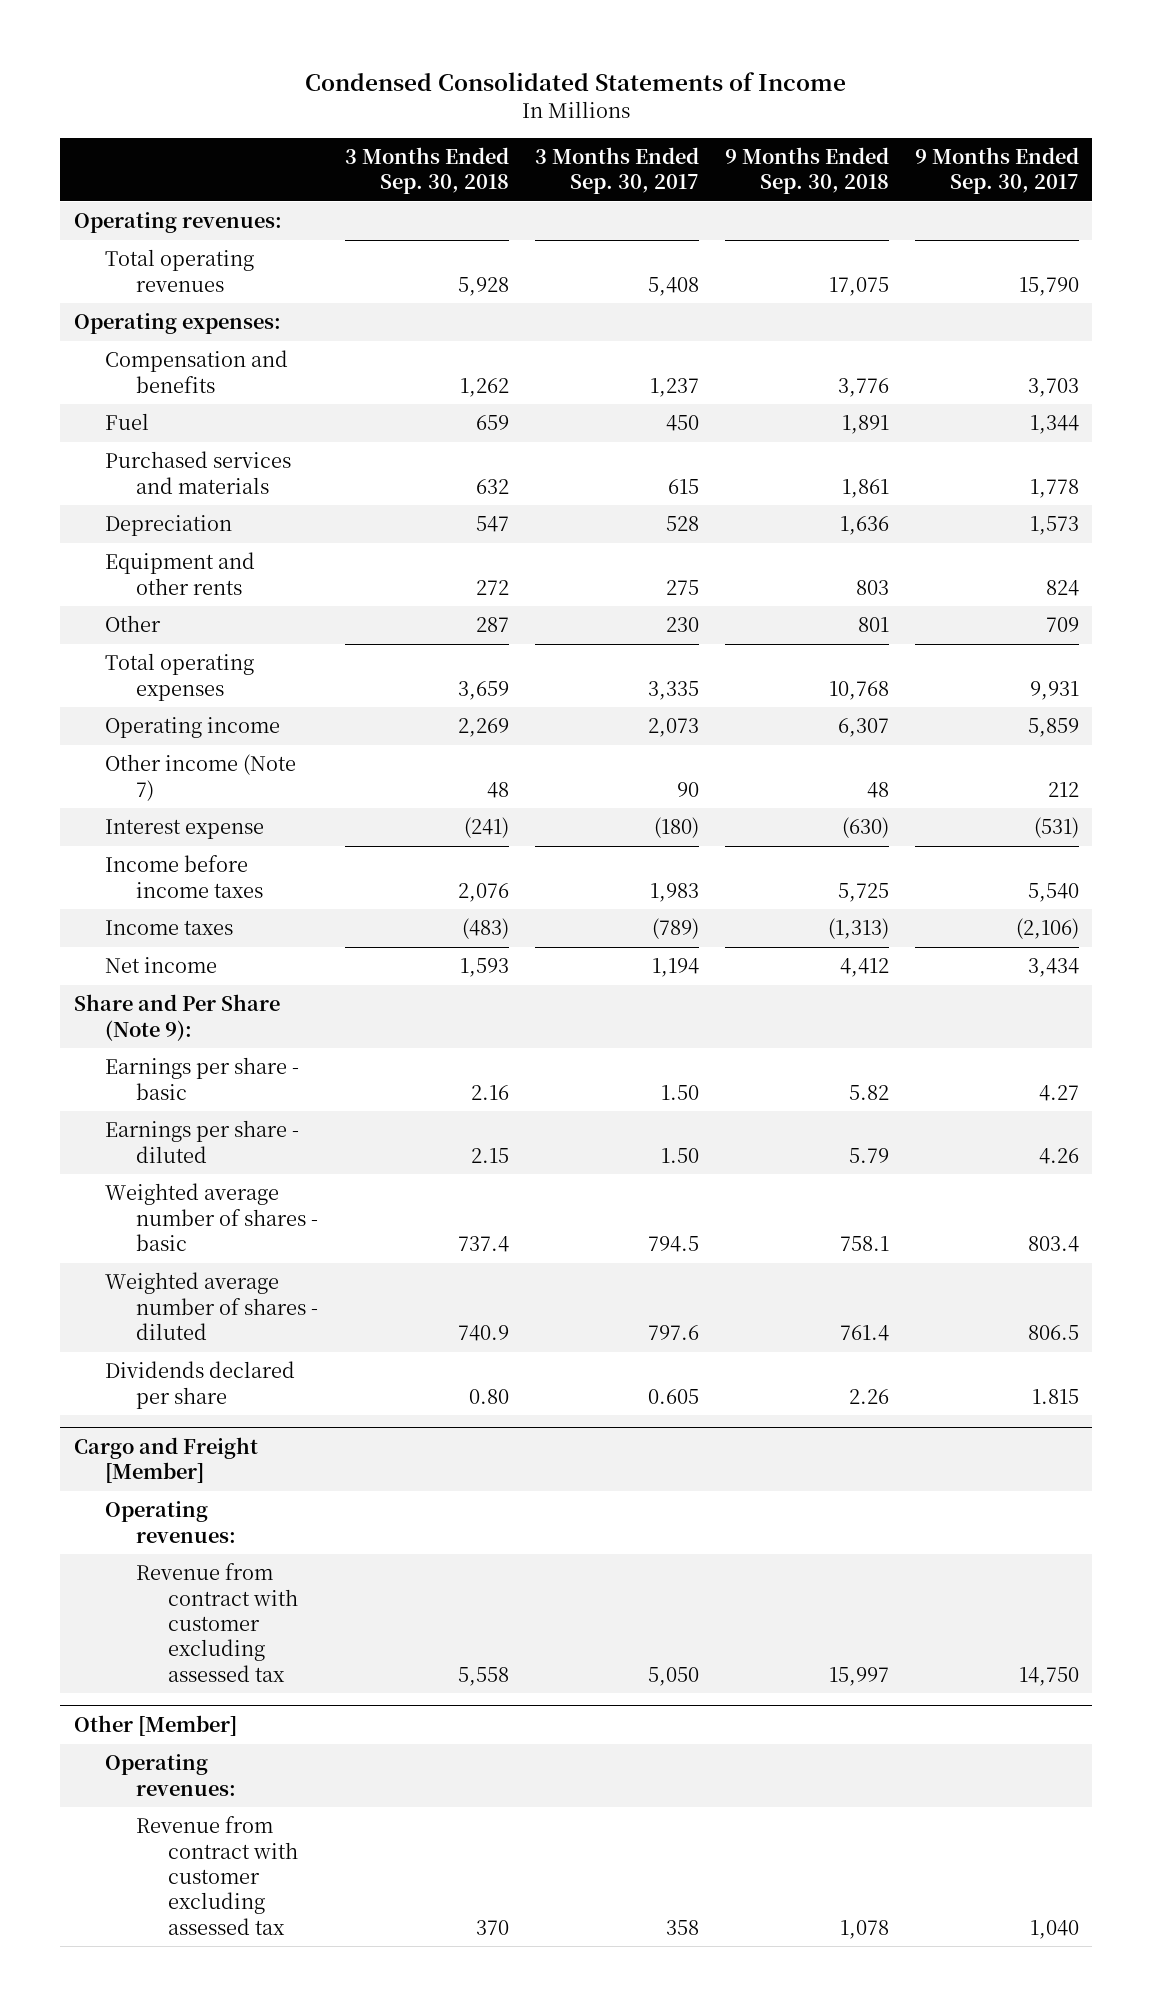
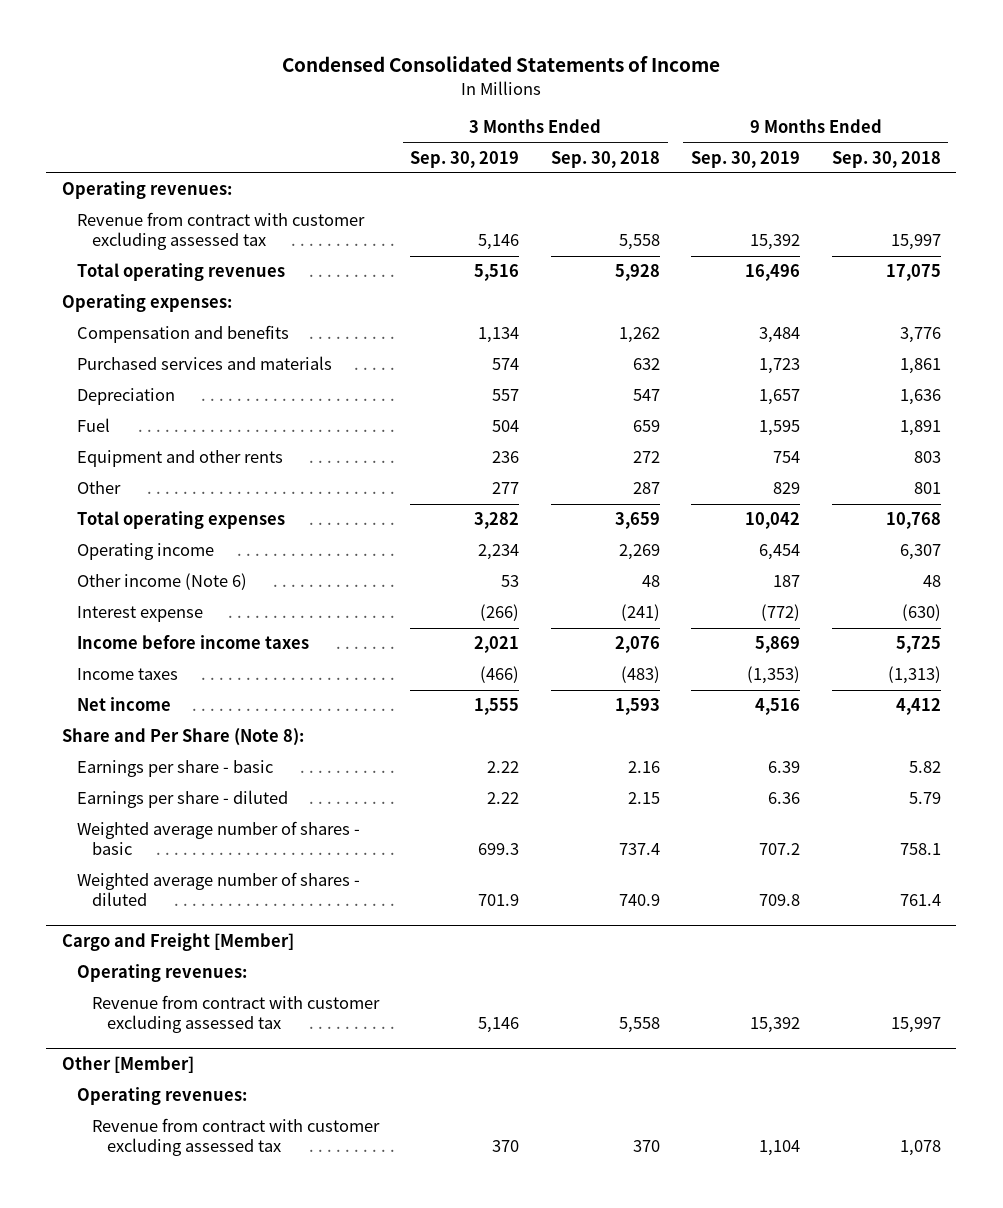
[534,146,699,195] 3 Months Ended Sep. 30, 2017 -> none
[915,146,1080,195] 9 Months Ended Sep. 30, 2017 -> none
none -> [410,150,520,168] Sep. 30, 2019
none -> [691,150,801,168] Sep. 30, 2019
none -> [77,212,366,251] Revenue from contract with customer excluding assessed tax
[104,413,149,431] Fuel -> [77,418,111,433] Fuel
[104,754,296,801] Other income (Note 7) -> [77,573,248,591] Other income (Note 6)
[73,994,280,1041] Share and Per Share (Note 9): -> [61,728,304,747] Share and Per Share (Note 8):
[104,1361,295,1409] Dividends declared per share -> none

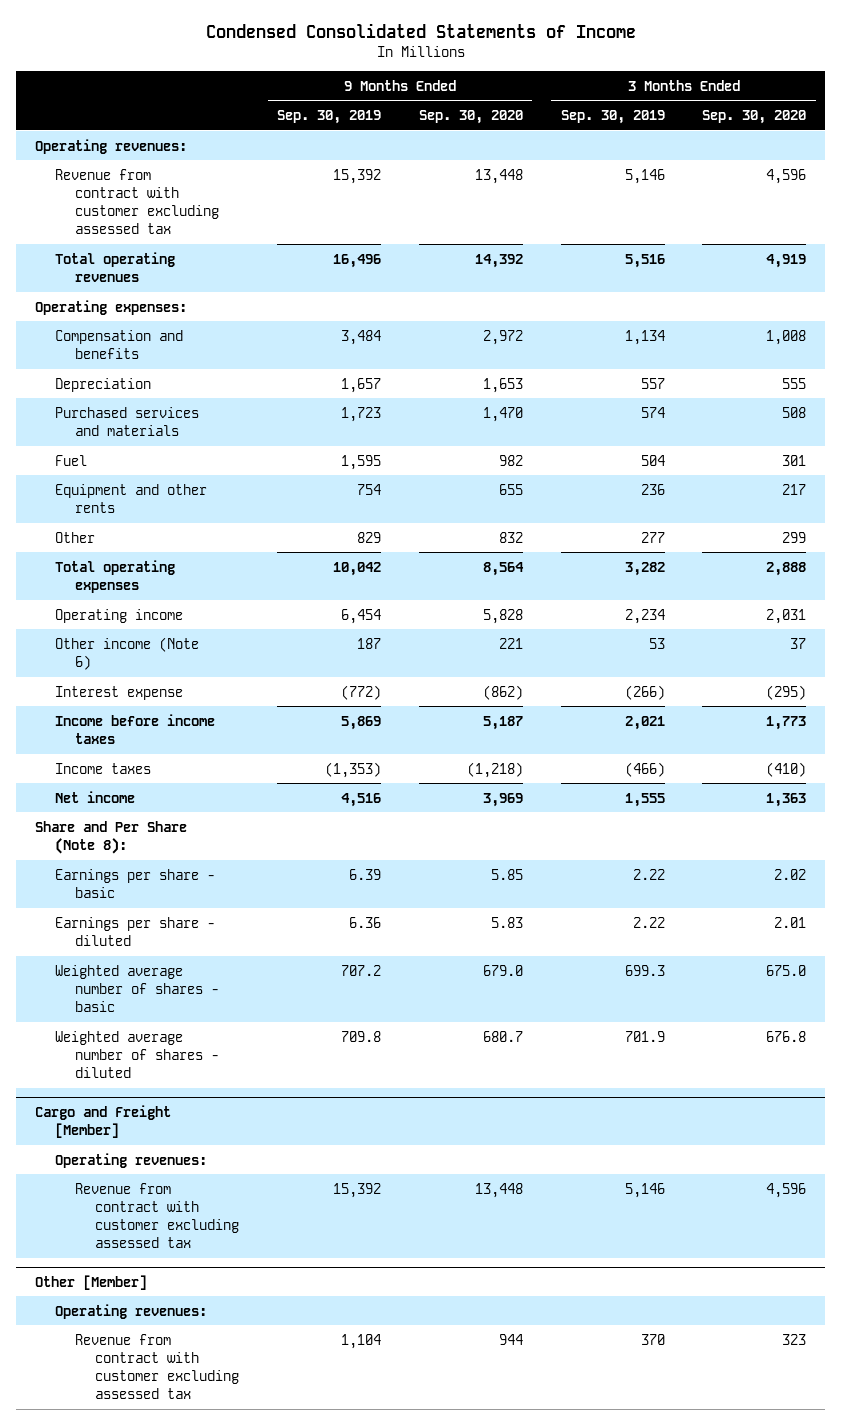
[550,150,660,168] Sep. 30, 2018 -> none
[831,150,941,168] Sep. 30, 2018 -> none
none -> [418,110,523,125] Sep. 30, 2020
none -> [702,110,807,125] Sep. 30, 2020
[77,356,333,371] Purchased services and materials -> [54,406,199,436] Purchased services and materials

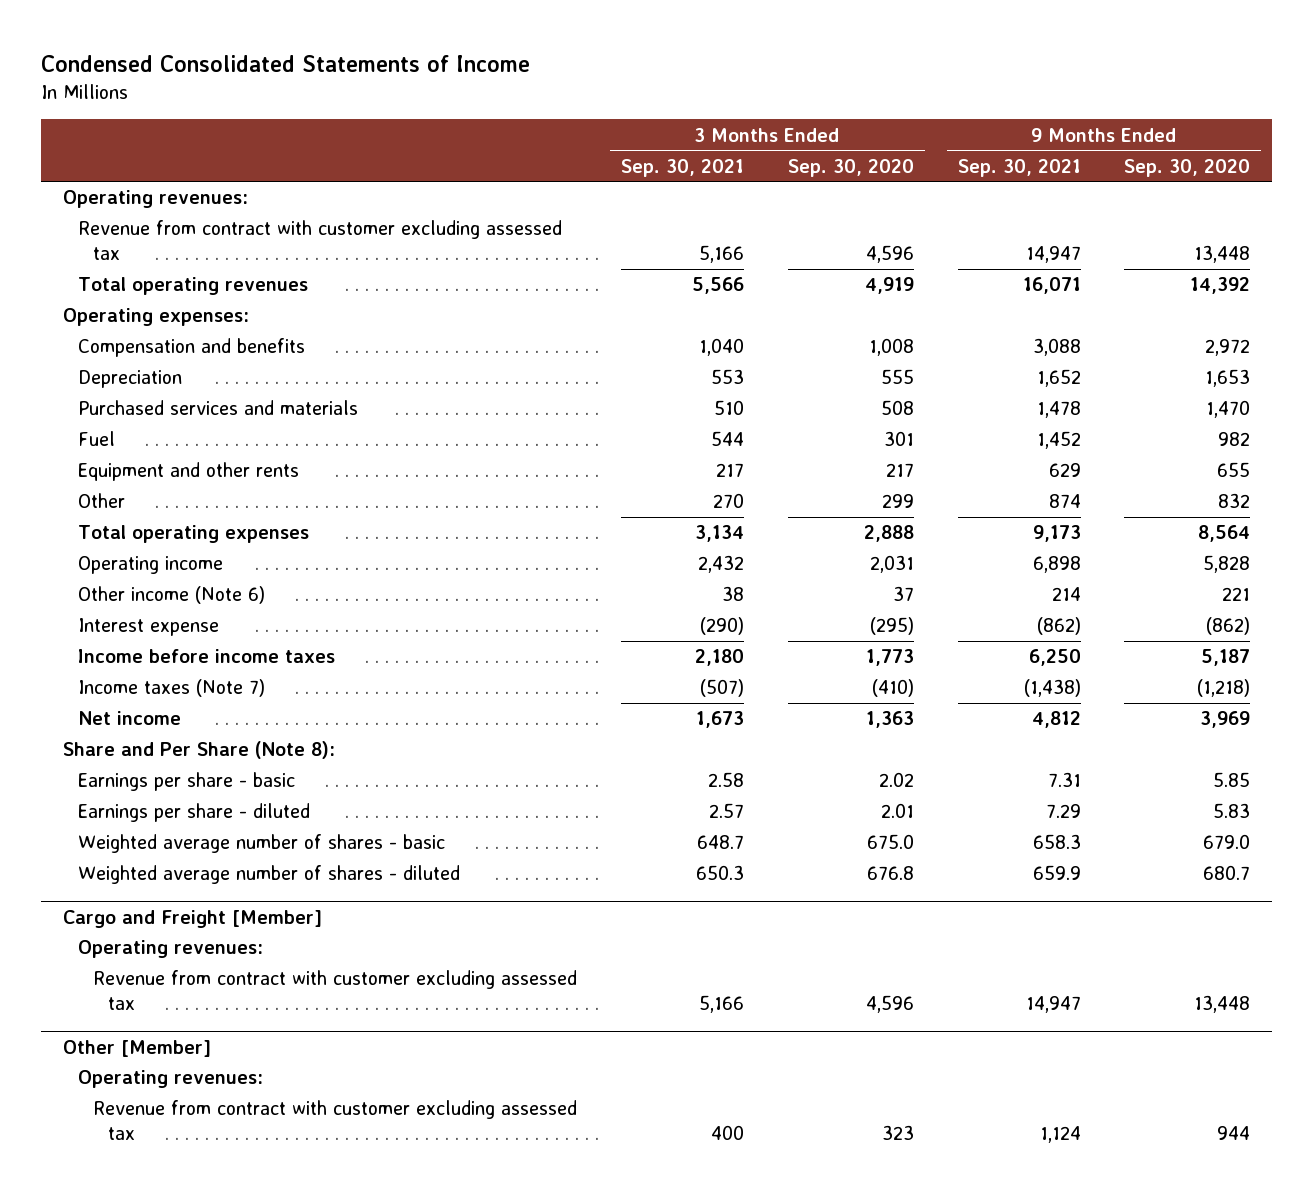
[277,110,382,125] Sep. 30, 2019 -> none
[560,110,665,125] Sep. 30, 2019 -> none
none -> [621,158,745,177] Sep. 30, 2021
none -> [957,158,1081,177] Sep. 30, 2021
[54,762,151,774] Income taxes -> [78,679,266,698] Income taxes (Note 7)

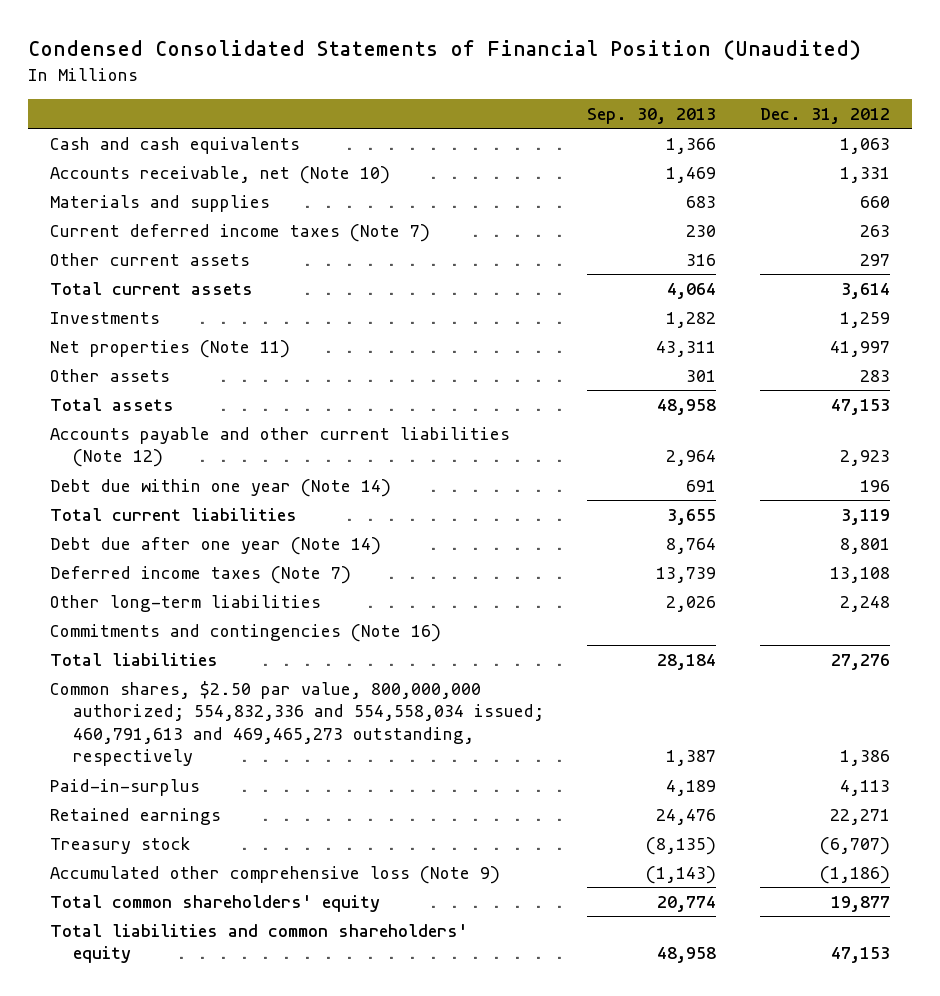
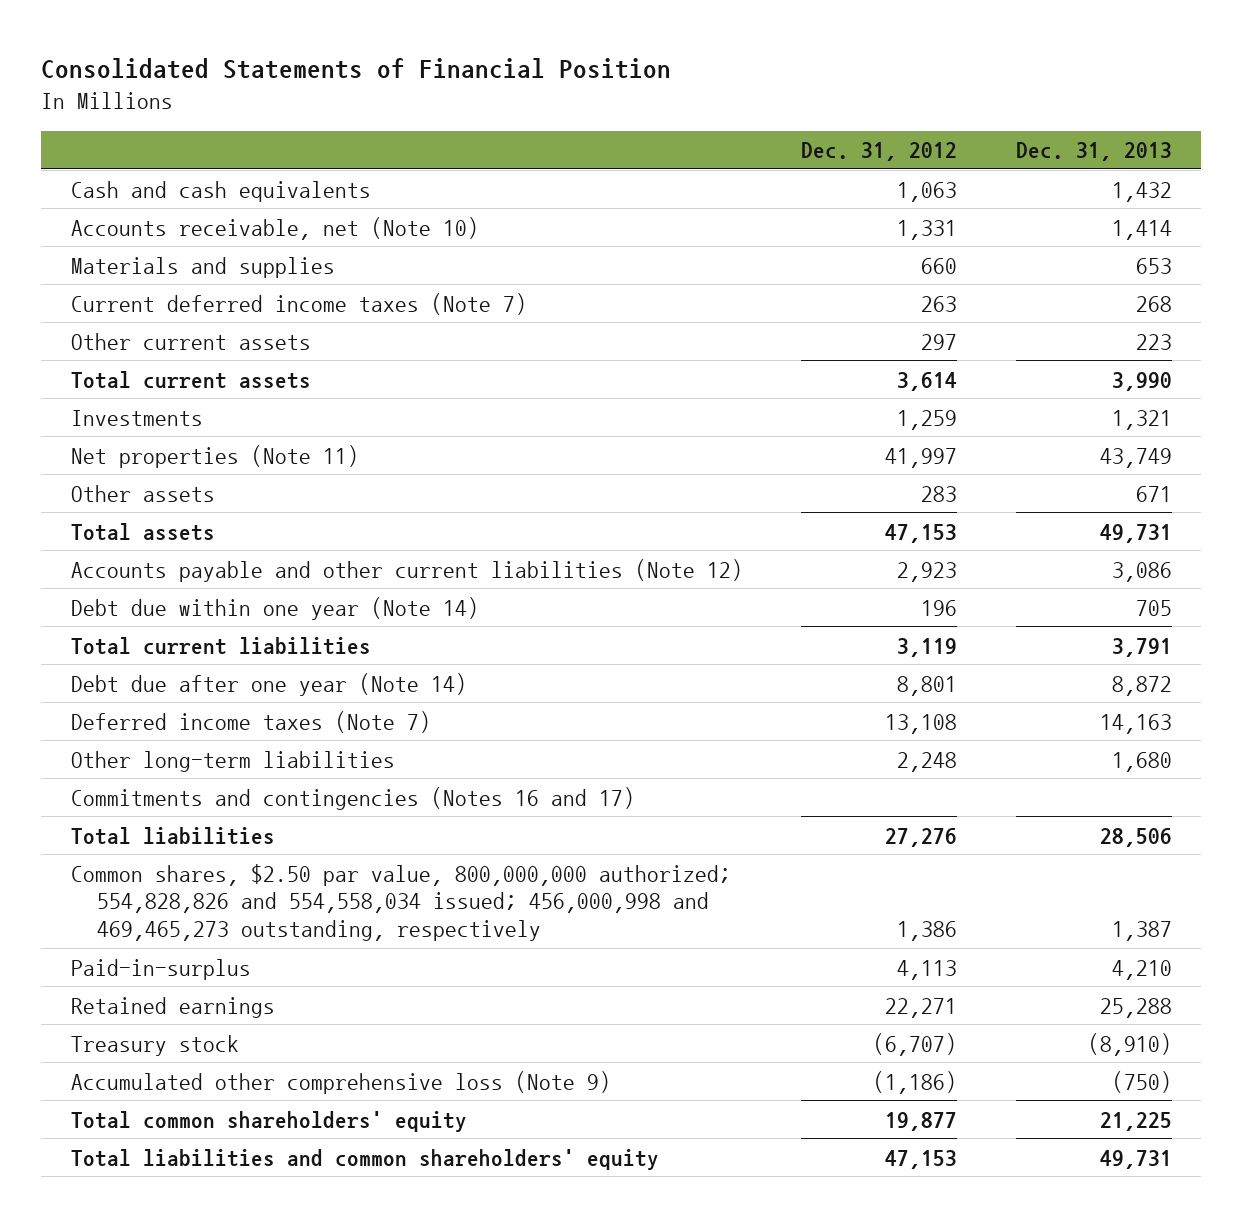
[28,40,862,61] Condensed Consolidated Statements of Financial Position (Unaudited) -> [41,57,672,79] Consolidated Statements of Financial Position
[587,107,717,124] Sep. 30, 2013 -> none
none -> [1015,142,1172,162] Dec. 31, 2013
[49,623,441,642] Commitments and contingencies (Note 16) -> [70,786,635,810] Commitments and contingencies (Notes 16 and 17)
[49,680,544,767] Common shares, $2.50 par value, 800,000,000 authorized; 554,832,336 and 554,558,034 issued; 460,791,613 and 469,465,273 outstanding, respectively -> [70,863,731,941] Common shares, $2.50 par value, 800,000,000 authorized; 554,828,826 and 554,558,034 issued; 456,000,998 and 469,465,273 outstanding, respectively

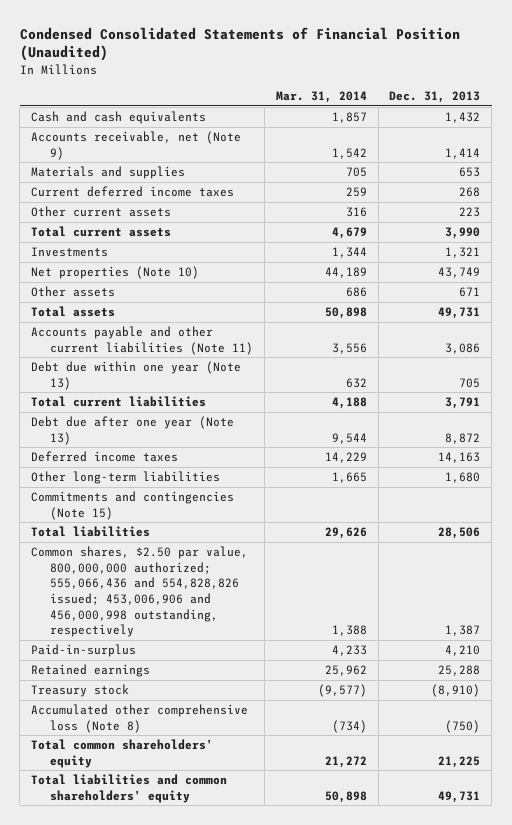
[41,57,672,79] Consolidated Statements of Financial Position -> [19,26,460,62] Condensed Consolidated Statements of Financial Position (Unaudited)
[801,142,958,162] Dec. 31, 2012 -> none
none -> [275,90,367,103] Mar. 31, 2014
[70,216,479,240] Accounts receivable, net (Note 10) -> [31,131,242,160] Accounts receivable, net (Note 9)
[70,292,527,315] Current deferred income taxes (Note 7) -> [31,186,235,198] Current deferred income taxes
[70,444,359,468] Net properties (Note 11) -> [31,266,200,280] Net properties (Note 10)
[70,558,743,582] Accounts payable and other current liabilities (Note 12) -> [31,326,254,355] Accounts payable and other current liabilities (Note 11)
[70,596,479,620] Debt due within one year (Note 14) -> [31,361,242,390] Debt due within one year (Note 13)
[70,672,467,696] Debt due after one year (Note 14) -> [31,416,235,445] Debt due after one year (Note 13)
[70,710,431,733] Deferred income taxes (Note 7) -> [31,451,179,463] Deferred income taxes
[70,786,635,810] Commitments and contingencies (Notes 16 and 17) -> [31,491,235,520] Commitments and contingencies (Note 15)
[70,863,731,941] Common shares, $2.50 par value, 800,000,000 authorized; 554,828,826 and 554,558,034 issued; 456,000,998 and 469,465,273 outstanding, respectively -> [31,546,249,638] Common shares, $2.50 par value, 800,000,000 authorized; 555,066,436 and 554,828,826 issued; 453,006,906 and 456,000,998 outstanding, respectively
[70,1070,611,1094] Accumulated other comprehensive loss (Note 9) -> [31,704,249,733] Accumulated other comprehensive loss (Note 8)

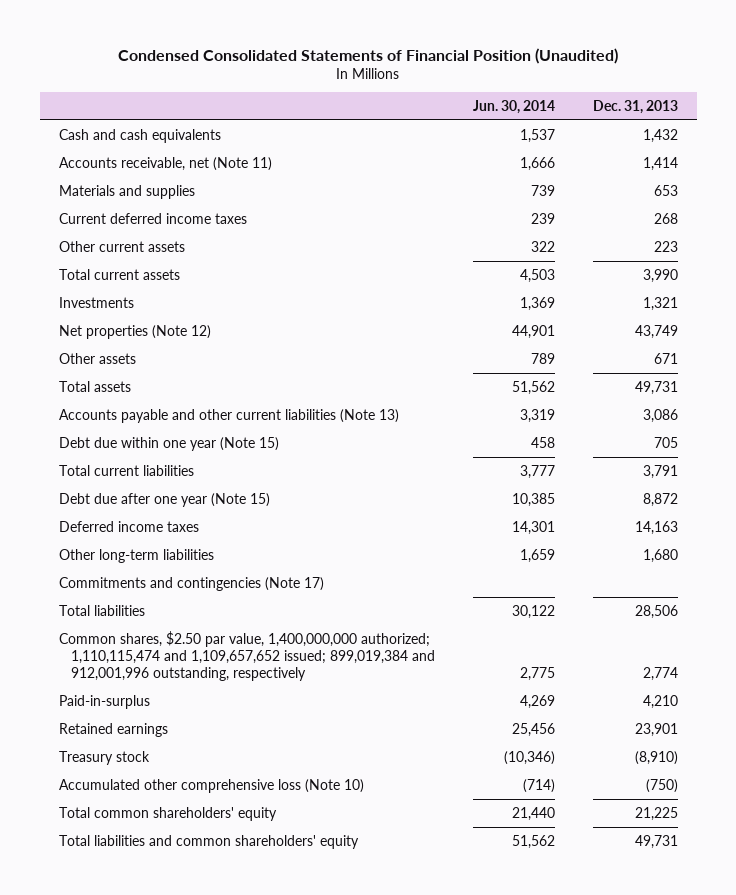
[275,90,367,103] Mar. 31, 2014 -> none
none -> [472,99,555,114] Jun. 30, 2014
[31,131,242,160] Accounts receivable, net (Note 9) -> [58,156,272,171] Accounts receivable, net (Note 11)
[31,266,200,280] Net properties (Note 10) -> [58,324,211,339] Net properties (Note 12)
[31,326,254,355] Accounts payable and other current liabilities (Note 11) -> [58,408,399,423] Accounts payable and other current liabilities (Note 13)
[31,361,242,390] Debt due within one year (Note 13) -> [58,436,279,451] Debt due within one year (Note 15)
[31,416,235,445] Debt due after one year (Note 13) -> [58,492,270,507] Debt due after one year (Note 15)
[31,491,235,520] Commitments and contingencies (Note 15) -> [58,576,324,591] Commitments and contingencies (Note 17)
[31,546,249,638] Common shares, $2.50 par value, 800,000,000 authorized; 555,066,436 and 554,828,826 issued; 453,006,906 and 456,000,998 outstanding, respectively -> [58,630,435,681] Common shares, $2.50 par value, 1,400,000,000 authorized; 1,110,115,474 and 1,109,657,652 issued; 899,019,384 and 912,001,996 outstanding, respectively
[445,625,481,637] 1,387 -> [642,666,678,681] 2,774
[438,665,481,677] 25,288 -> [634,722,678,737] 23,901
[31,704,249,733] Accumulated other comprehensive loss (Note 8) -> [58,778,364,793] Accumulated other comprehensive loss (Note 10)

